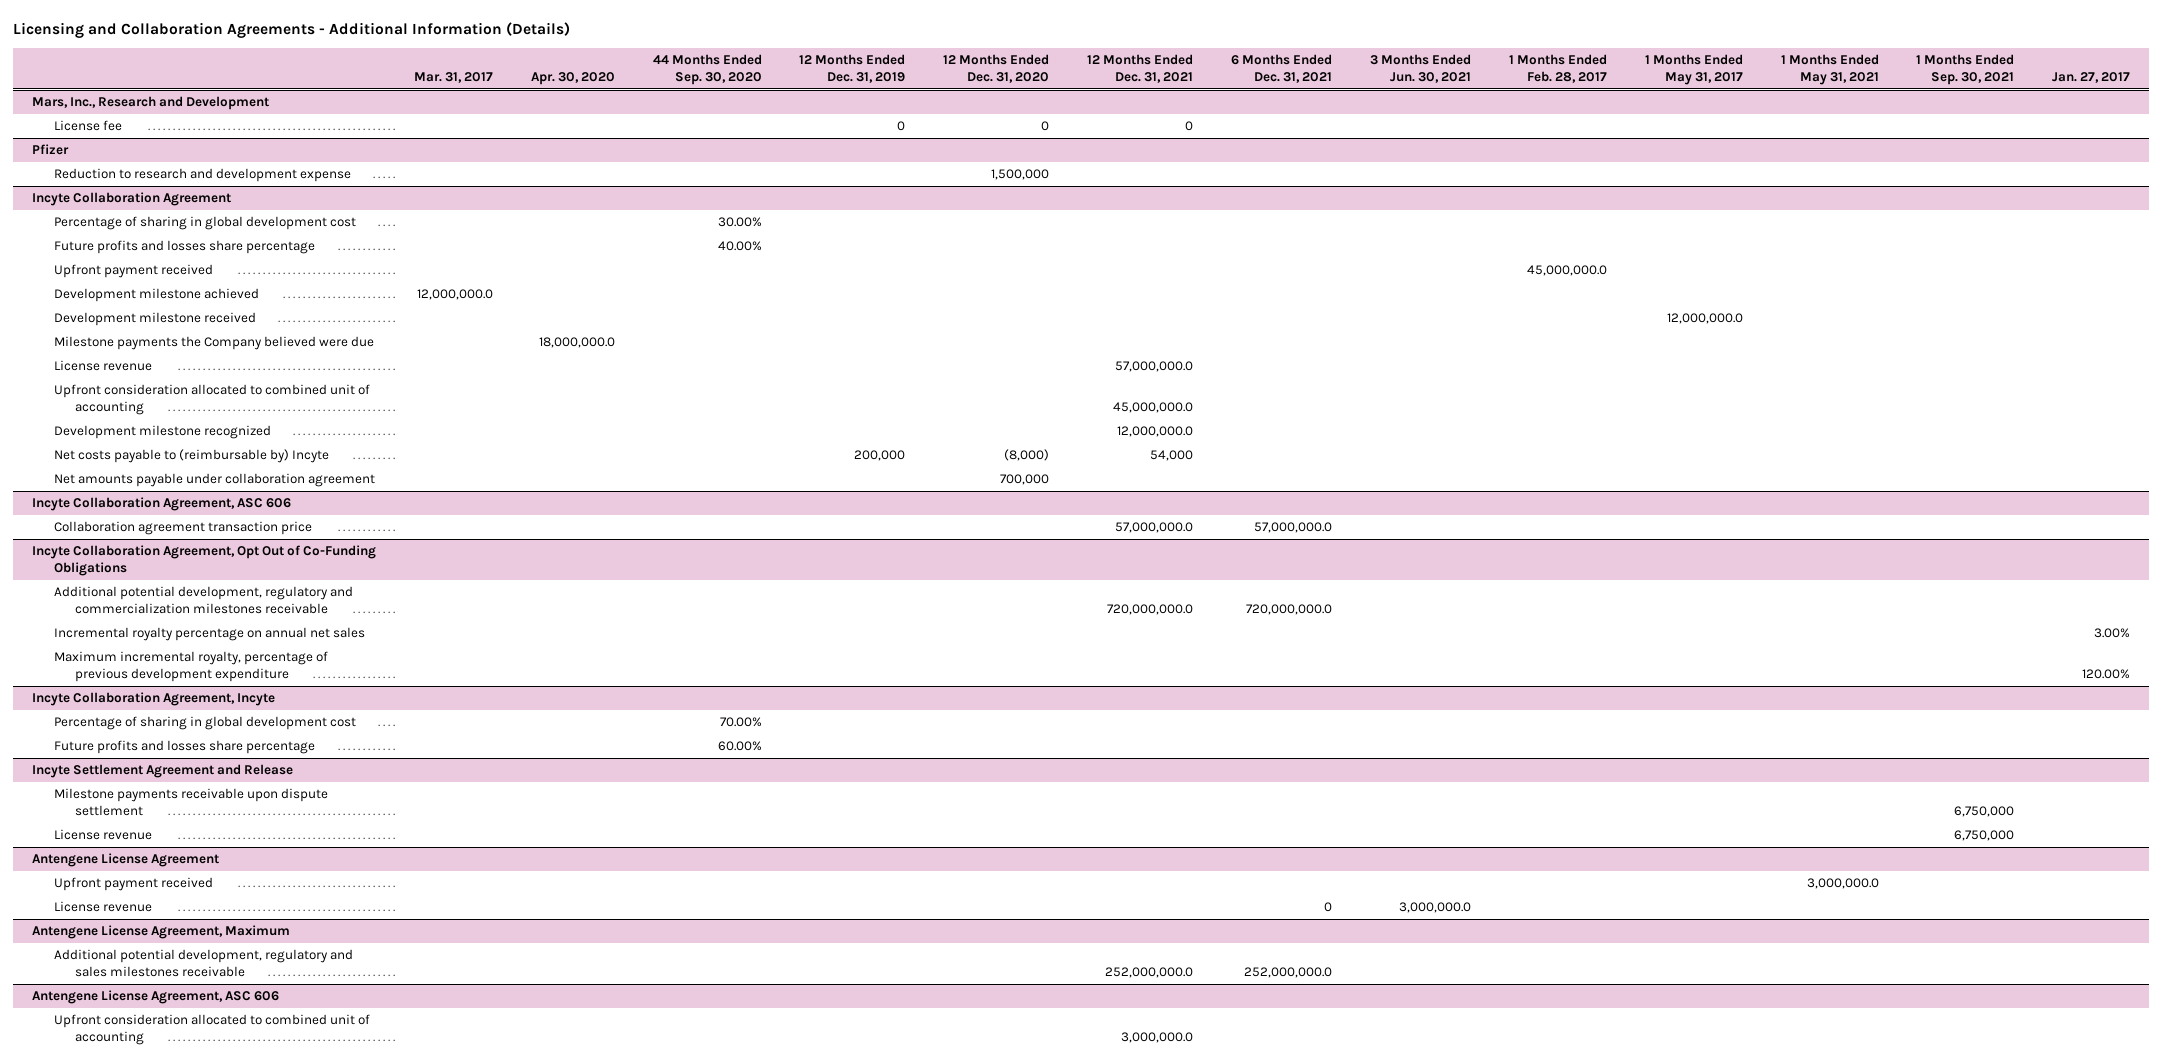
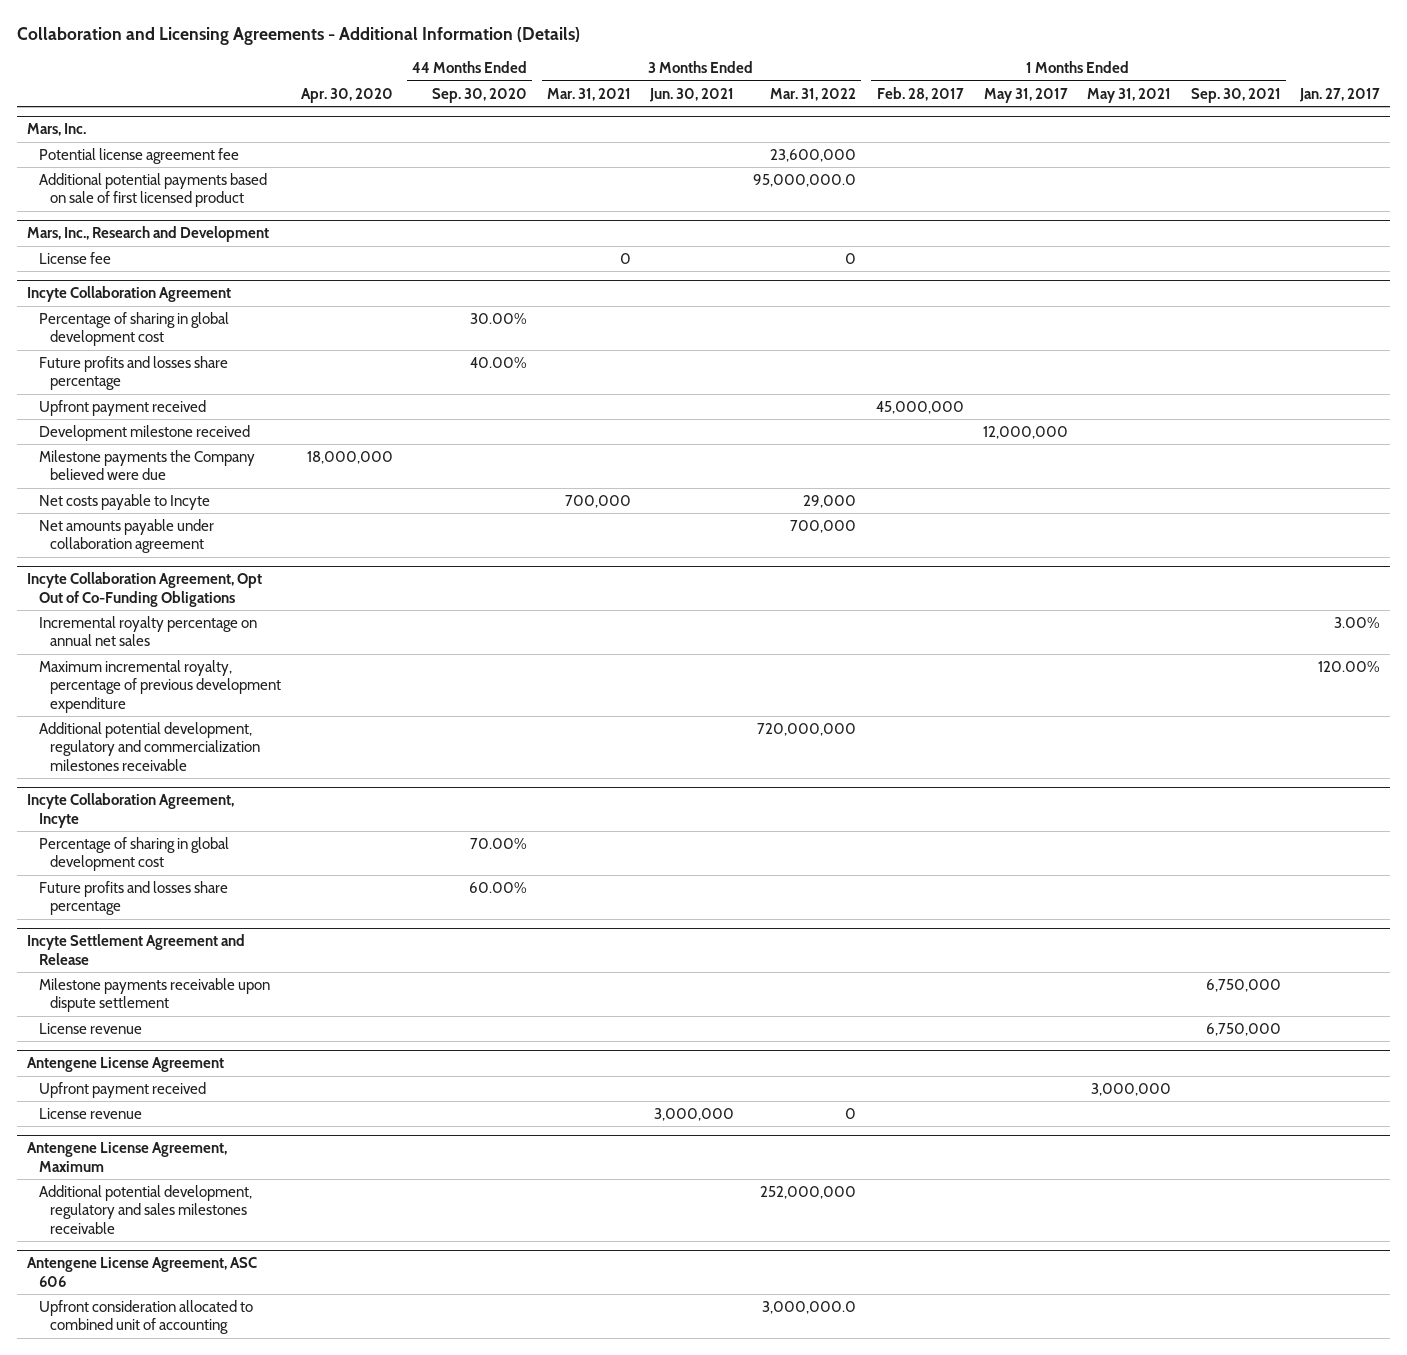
[12,22,570,39] Licensing and Collaboration Agreements - Additional Information (Details) -> [17,27,581,46] Collaboration and Licensing Agreements - Additional Information (Details)
[413,71,493,83] Mar. 31, 2017 -> none
[799,54,906,83] 12 Months Ended Dec. 31, 2019 -> none
[943,54,1050,83] 12 Months Ended Dec. 31, 2020 -> none
[1087,54,1194,83] 12 Months Ended Dec. 31, 2021 -> none
[1231,54,1333,83] 6 Months Ended Dec. 31, 2021 -> none
none -> [546,87,631,101] Mar. 31, 2021
none -> [770,87,857,101] Mar. 31, 2022
none -> [26,123,86,137] Mars, Inc.
none -> [38,147,239,164] Potential license agreement fee
none -> [38,172,267,208] Additional potential payments based on sale of first licensed product
[31,144,69,156] Pfizer -> none
[53,168,351,183] Reduction to research and development expense -> none
[53,288,259,303] Development milestone achieved -> none
[53,360,152,372] License revenue -> none
[53,384,370,416] Upfront consideration allocated to combined unit of accounting -> none
[53,425,271,440] Development milestone recognized -> none
[1526,265,1607,277] 45,000,000.0 -> [875,400,964,414] 45,000,000
[1666,313,1743,325] 12,000,000.0 -> [983,425,1069,439] 12,000,000
[538,337,615,349] 18,000,000.0 -> [306,450,393,464] 18,000,000
[53,449,329,464] Net costs payable to (reimbursable by) Incyte -> [38,493,210,510] Net costs payable to Incyte
[31,497,291,512] Incyte Collaboration Agreement, ASC 606 -> none
[53,521,312,536] Collaboration agreement transaction price -> none
[53,586,353,615] Additional potential development, regulatory and commercialization milestones receivable -> [38,721,261,771] Additional potential development, regulatory and commercialization milestones receivable
[1806,878,1879,890] 3,000,000.0 -> [1091,1082,1172,1096] 3,000,000
[1398,902,1471,914] 3,000,000.0 -> [653,1107,734,1121] 3,000,000

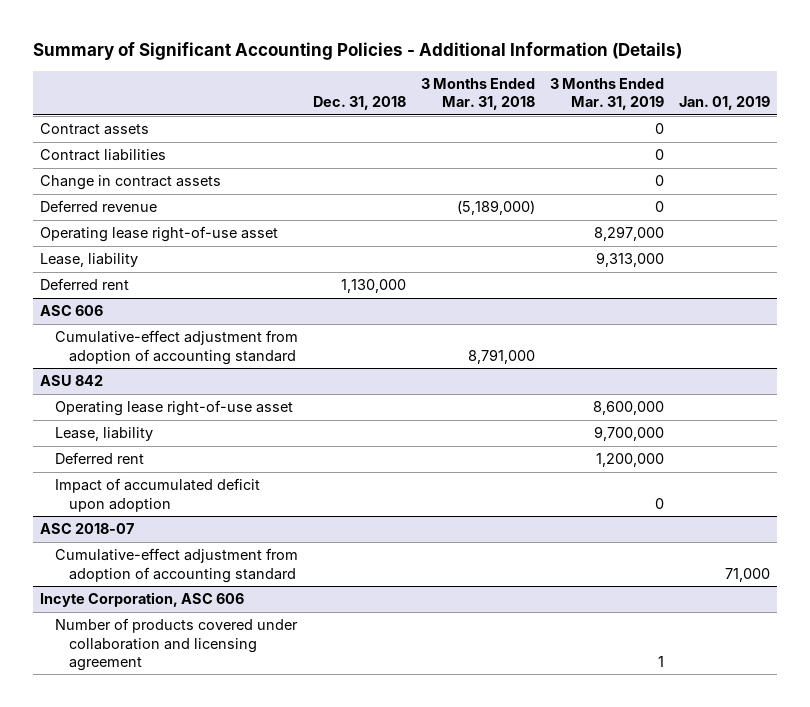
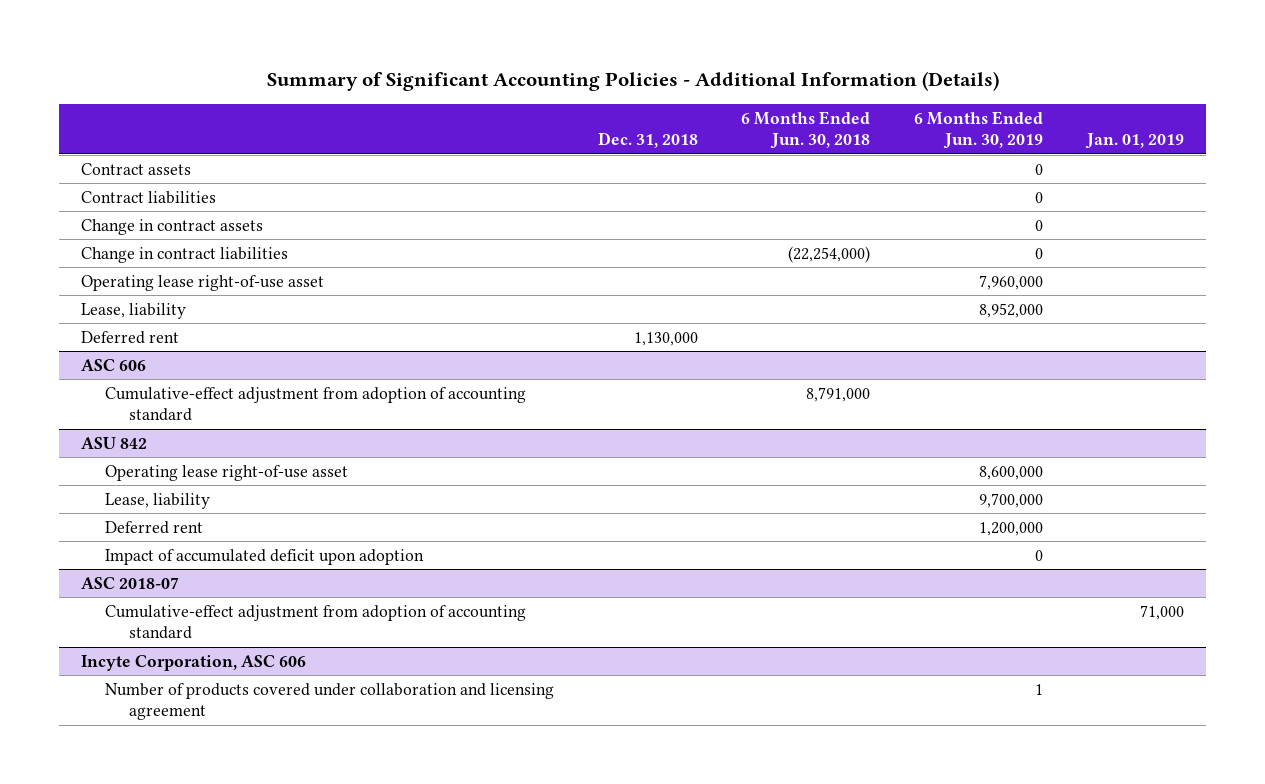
[420,77,535,111] 3 Months Ended Mar. 31, 2018 -> none
[549,77,664,111] 3 Months Ended Mar. 31, 2019 -> none
none -> [741,110,871,150] 6 Months Ended Jun. 30, 2018
none -> [914,110,1044,150] 6 Months Ended Jun. 30, 2019
[40,200,158,213] Deferred revenue -> [80,246,288,263] Change in contract liabilities

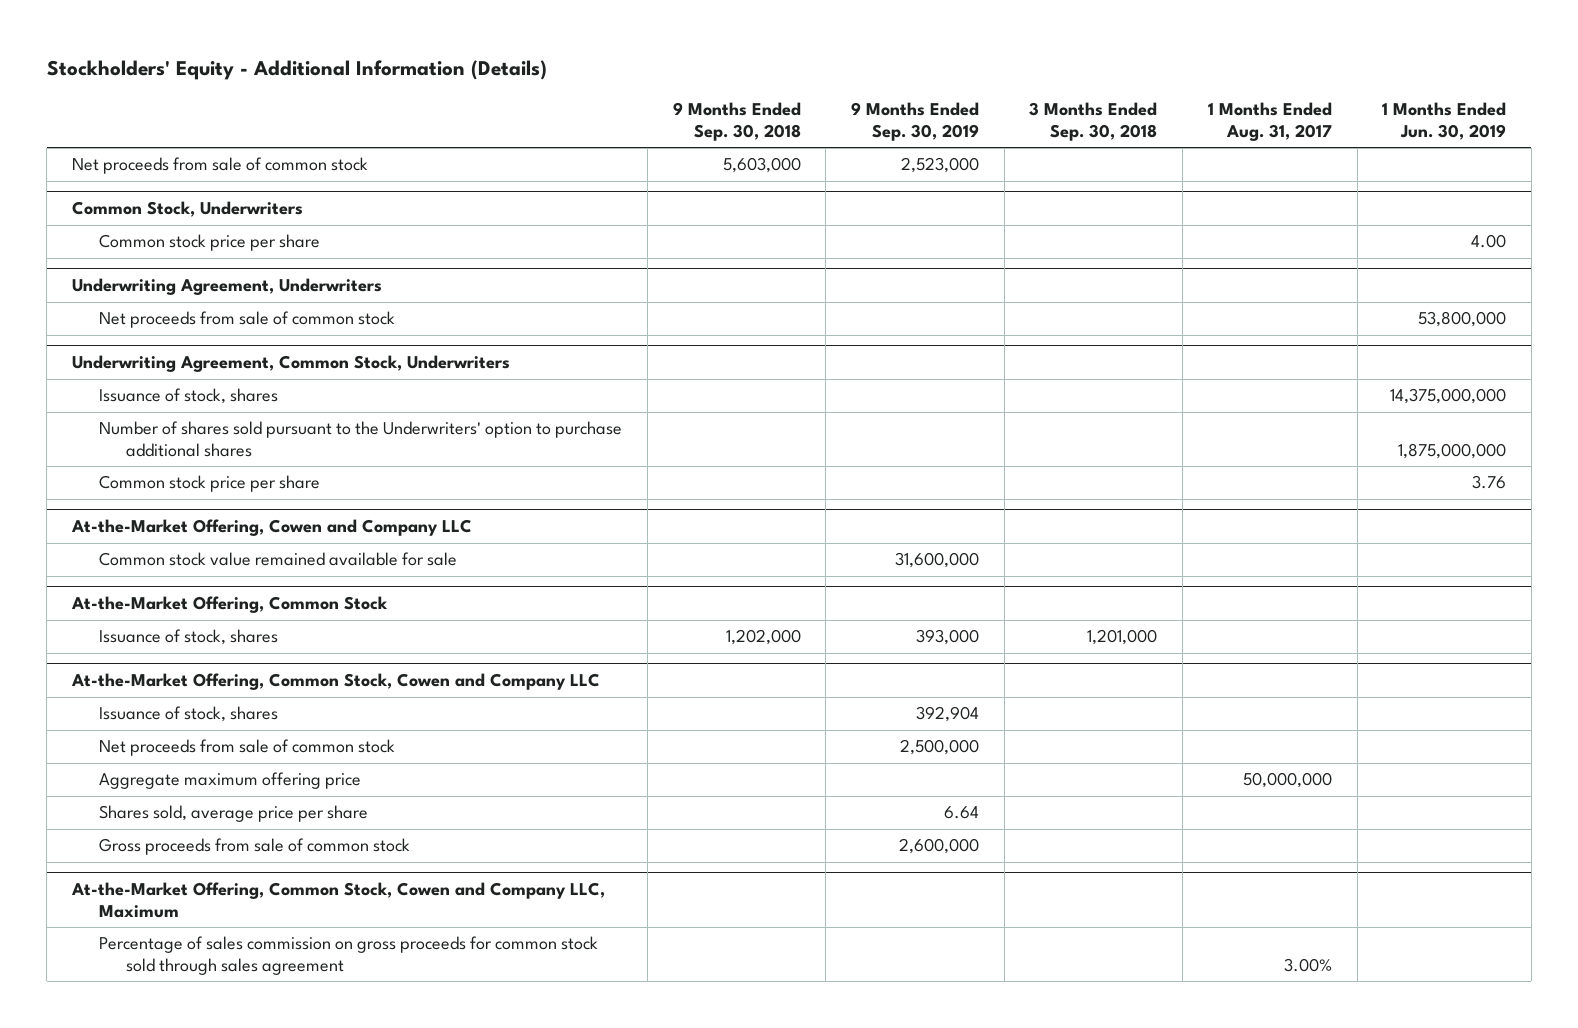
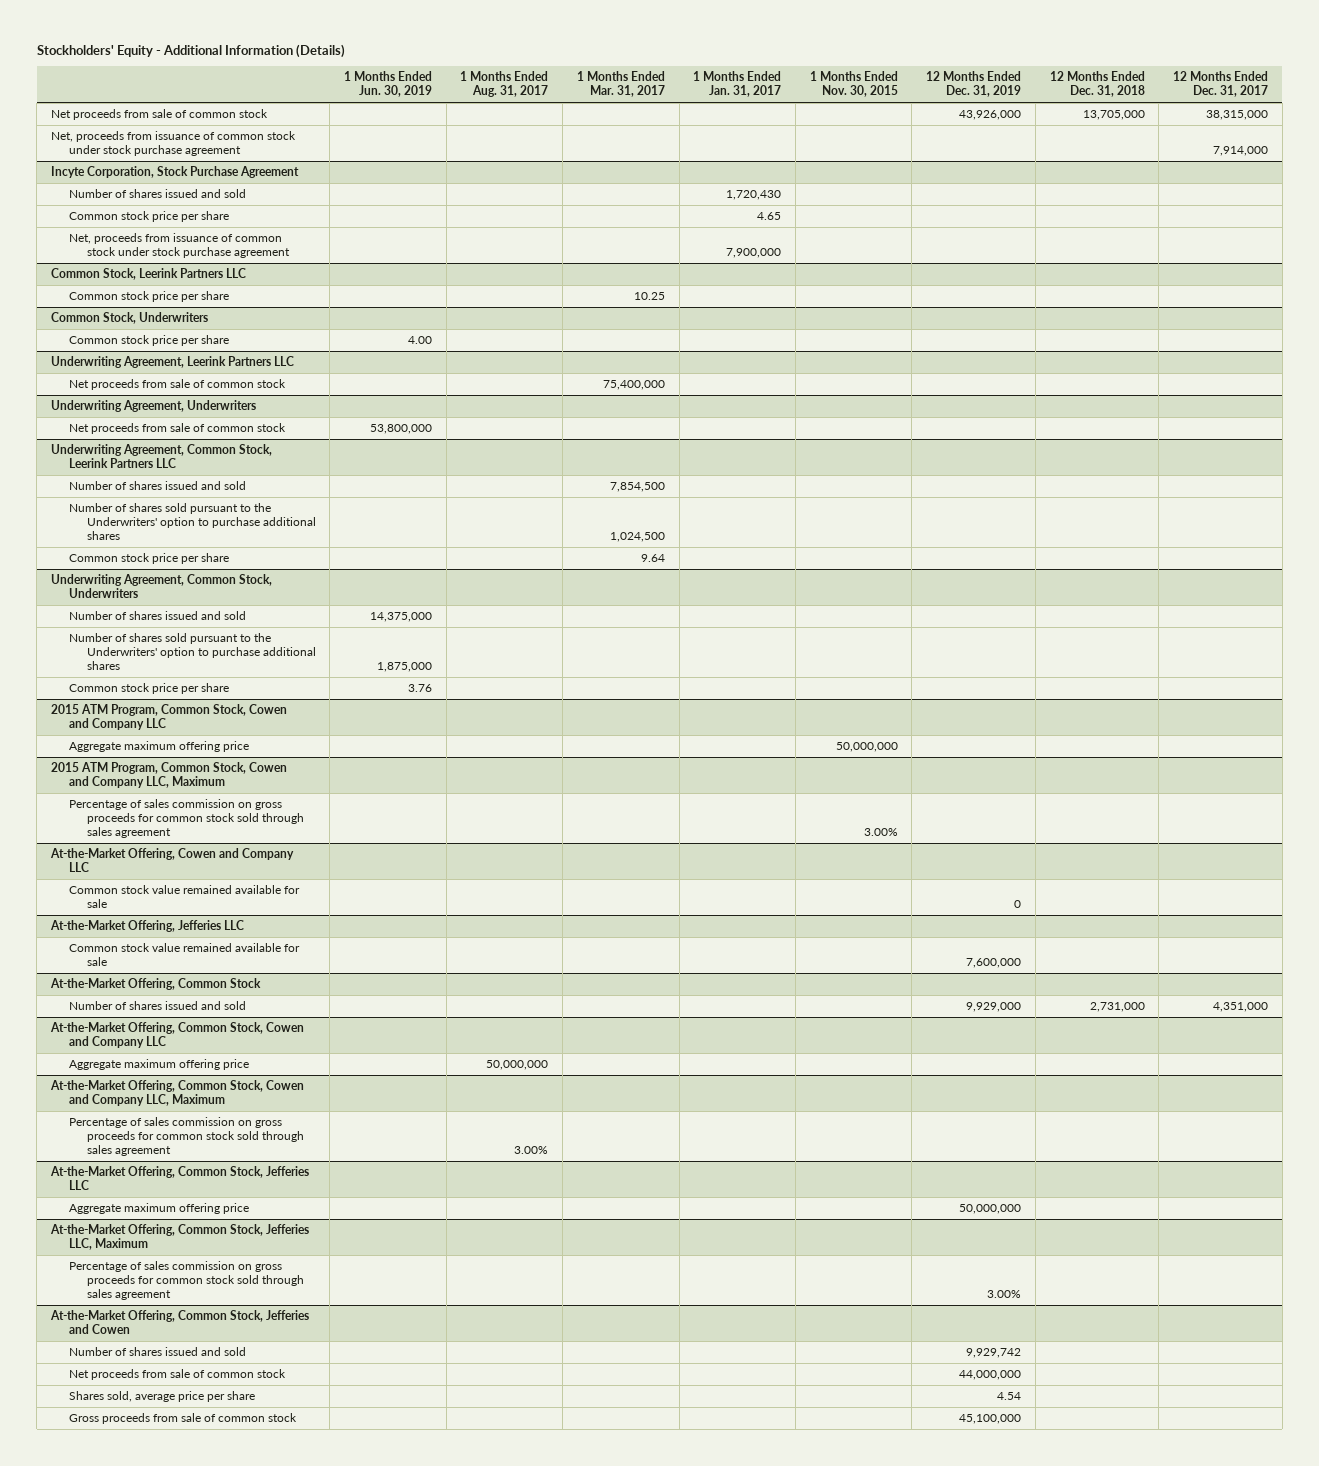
[672,102,801,141] 9 Months Ended Sep. 30, 2018 -> none
[850,102,979,141] 9 Months Ended Sep. 30, 2019 -> none
[1029,102,1158,141] 3 Months Ended Sep. 30, 2018 -> none
none -> [576,71,665,98] 1 Months Ended Mar. 31, 2017
none -> [693,71,782,98] 1 Months Ended Jan. 31, 2017
none -> [809,71,898,98] 1 Months Ended Nov. 30, 2015
none -> [926,71,1022,98] 12 Months Ended Dec. 31, 2019
none -> [1049,71,1145,98] 12 Months Ended Dec. 31, 2018
none -> [1173,71,1269,98] 12 Months Ended Dec. 31, 2017
none -> [51,131,297,157] Net, proceeds from issuance of common stock under stock purchase agreement
none -> [51,166,300,179] Incyte Corporation, Stock Purchase Agreement
none -> [68,189,246,199] Number of shares issued and sold
none -> [68,211,229,223] Common stock price per share
none -> [68,233,290,259] Net, proceeds from issuance of common stock under stock purchase agreement
none -> [51,268,247,281] Common Stock, Leerink Partners LLC
none -> [68,291,229,303] Common stock price per share
none -> [51,356,295,369] Underwriting Agreement, Leerink Partners LLC
none -> [68,379,286,391] Net proceeds from sale of common stock
none -> [51,444,273,469] Underwriting Agreement, Common Stock, Leerink Partners LLC
none -> [68,481,246,491] Number of shares issued and sold
none -> [68,503,316,541] Number of shares sold pursuant to the Underwriters' option to purchase additional shares
none -> [68,553,229,565] Common stock price per share
[99,388,279,405] Issuance of stock, shares -> [68,611,246,621] Number of shares issued and sold
[1390,388,1507,405] 14,375,000,000 -> [369,612,432,623] 14,375,000
[1398,442,1507,459] 1,875,000,000 -> [376,662,432,673] 1,875,000
none -> [51,704,288,731] 2015 ATM Program, Common Stock, Cowen and Company LLC
none -> [68,741,249,753] Aggregate maximum offering price
none -> [51,762,288,789] 2015 ATM Program, Common Stock, Cowen and Company LLC, Maximum
none -> [68,799,304,839] Percentage of sales commission on gross proceeds for common stock sold through sales agreement
none -> [50,920,245,933] At-the-Market Offering, Jefferies LLC
none -> [68,943,300,967] Common stock value remained available for sale
[99,629,279,646] Issuance of stock, shares -> [68,1001,246,1011] Number of shares issued and sold
[99,706,279,723] Issuance of stock, shares -> none
[99,739,396,757] Net proceeds from sale of common stock -> none
[99,805,369,823] Shares sold, average price per share -> none
[99,838,411,856] Gross proceeds from sale of common stock -> none
none -> [50,1166,310,1191] At-the-Market Offering, Common Stock, Jefferies LLC
none -> [68,1203,249,1215] Aggregate maximum offering price
none -> [50,1224,310,1251] At-the-Market Offering, Common Stock, Jefferies LLC, Maximum
none -> [68,1261,304,1301] Percentage of sales commission on gross proceeds for common stock sold through sales agreement
none -> [50,1310,310,1335] At-the-Market Offering, Common Stock, Jefferies and Cowen
none -> [68,1347,246,1357] Number of shares issued and sold
none -> [68,1369,286,1381] Net proceeds from sale of common stock
none -> [68,1391,255,1403] Shares sold, average price per share
none -> [68,1413,297,1425] Gross proceeds from sale of common stock

